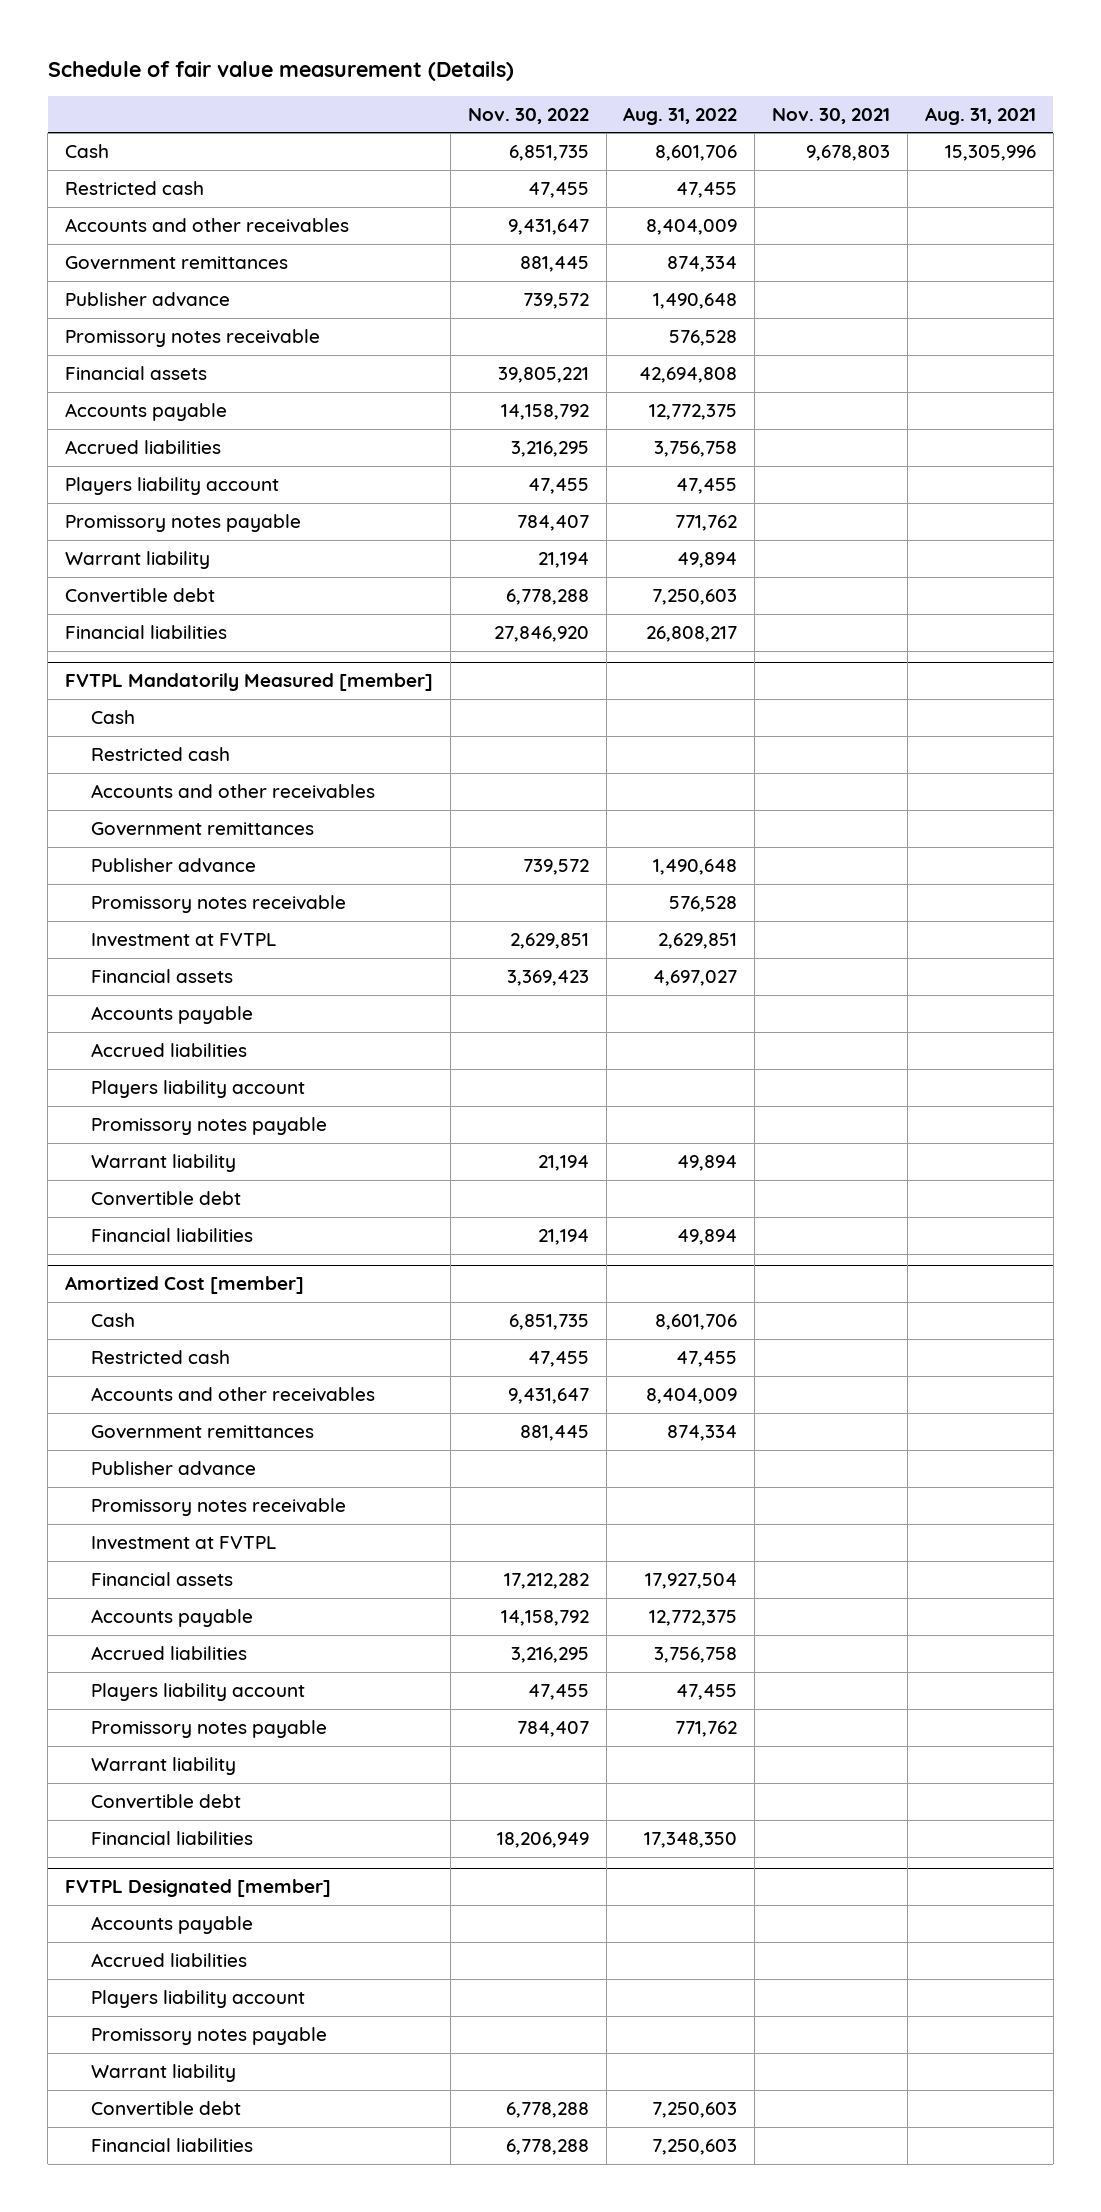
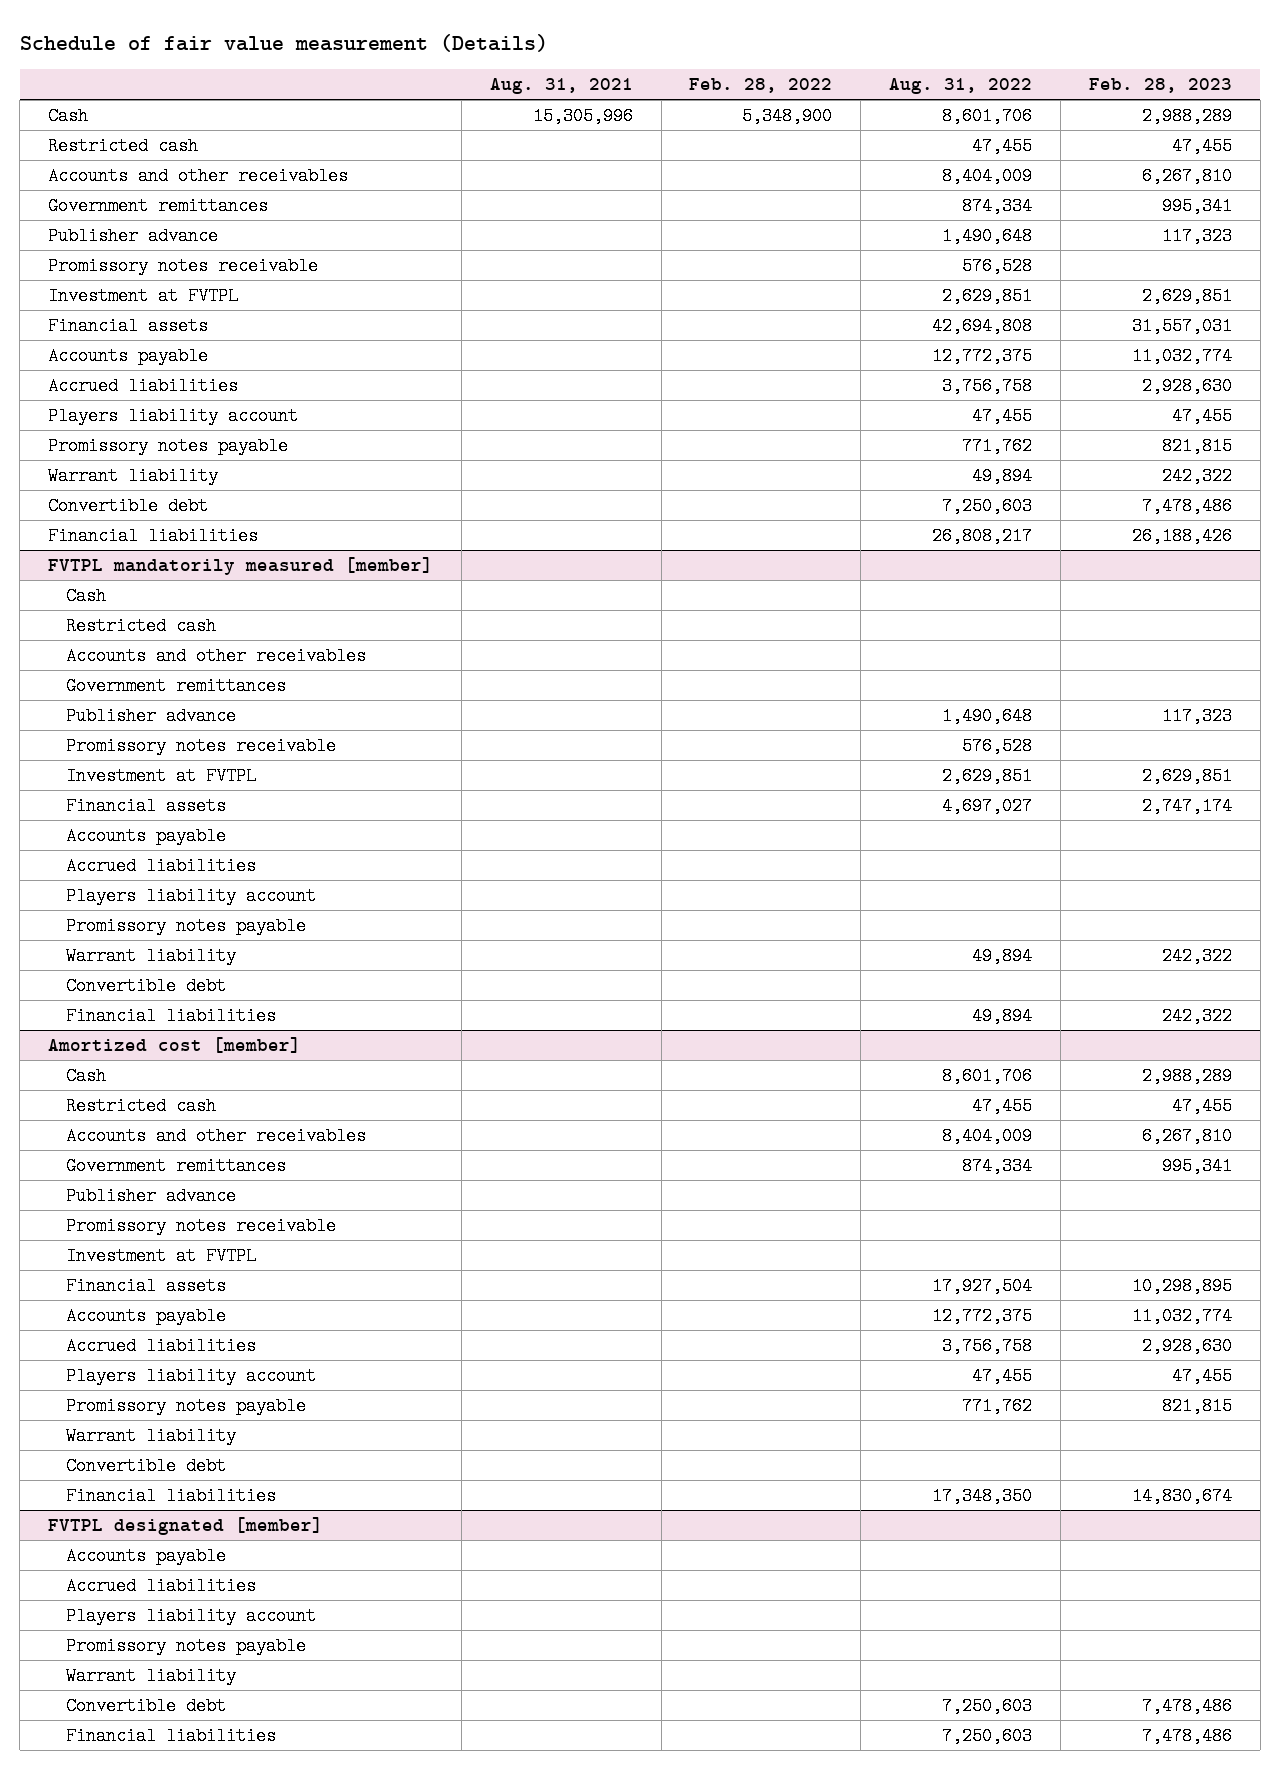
[467,107,589,124] Nov. 30, 2022 -> none
[772,107,891,124] Nov. 30, 2021 -> none
none -> [689,78,833,94] Feb. 28, 2022
none -> [1088,78,1232,94] Feb. 28, 2023
none -> [48,286,239,305] Investment at FVTPL
[65,673,434,692] FVTPL Mandatorily Measured [member] -> [48,556,434,575] FVTPL mandatorily measured [member]
[65,1276,305,1295] Amortized Cost [member] -> [48,1036,302,1053] Amortized cost [member]
[65,1879,332,1898] FVTPL Designated [member] -> [48,1516,324,1535] FVTPL designated [member]

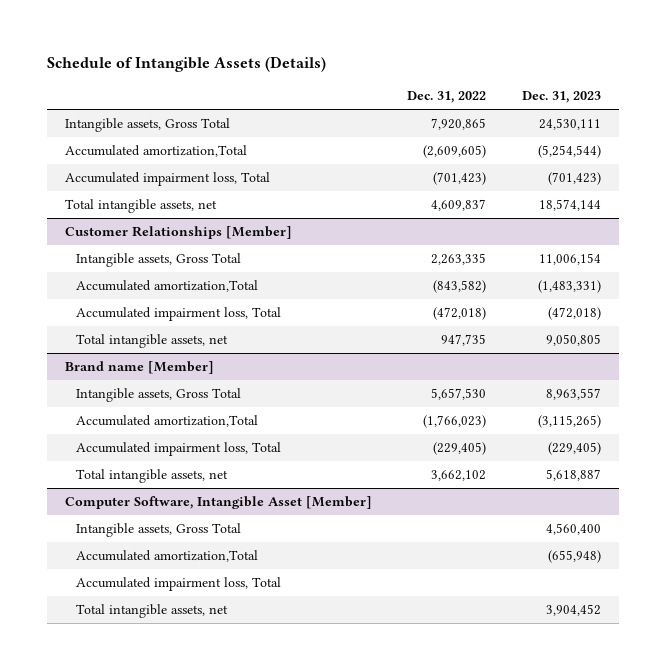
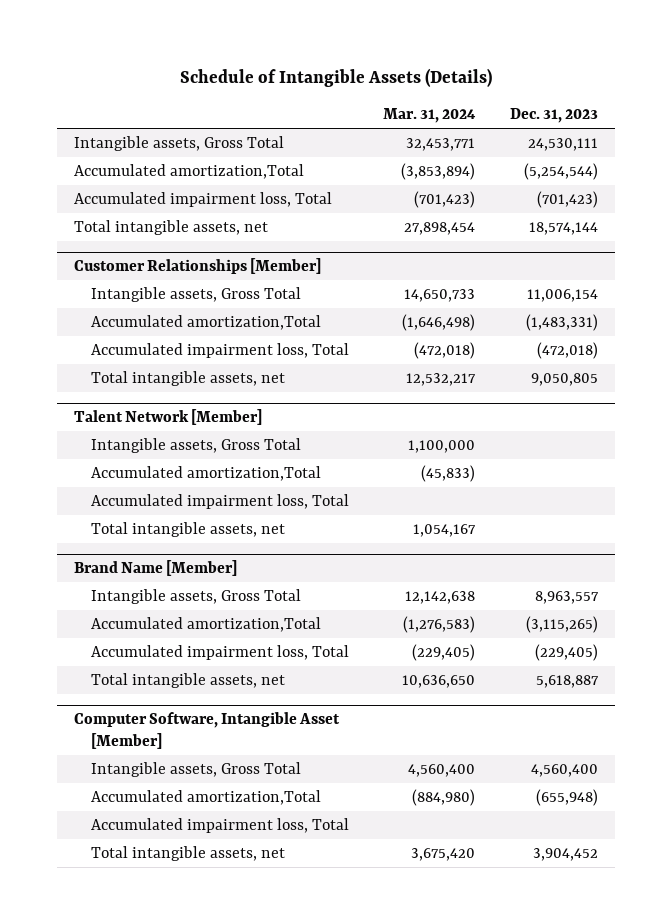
[407,91,487,104] Dec. 31, 2022 -> none
none -> [383,108,477,124] Mar. 31, 2024
none -> [73,408,262,425] Talent Network [Member]
none -> [90,437,301,453] Intangible assets, Gross Total
none -> [90,465,321,481] Accumulated amortization,Total
none -> [90,493,349,509] Accumulated impairment loss, Total
none -> [90,521,285,537] Total intangible assets, net
[64,361,214,375] Brand name [Member] -> [73,559,237,576] Brand Name [Member]

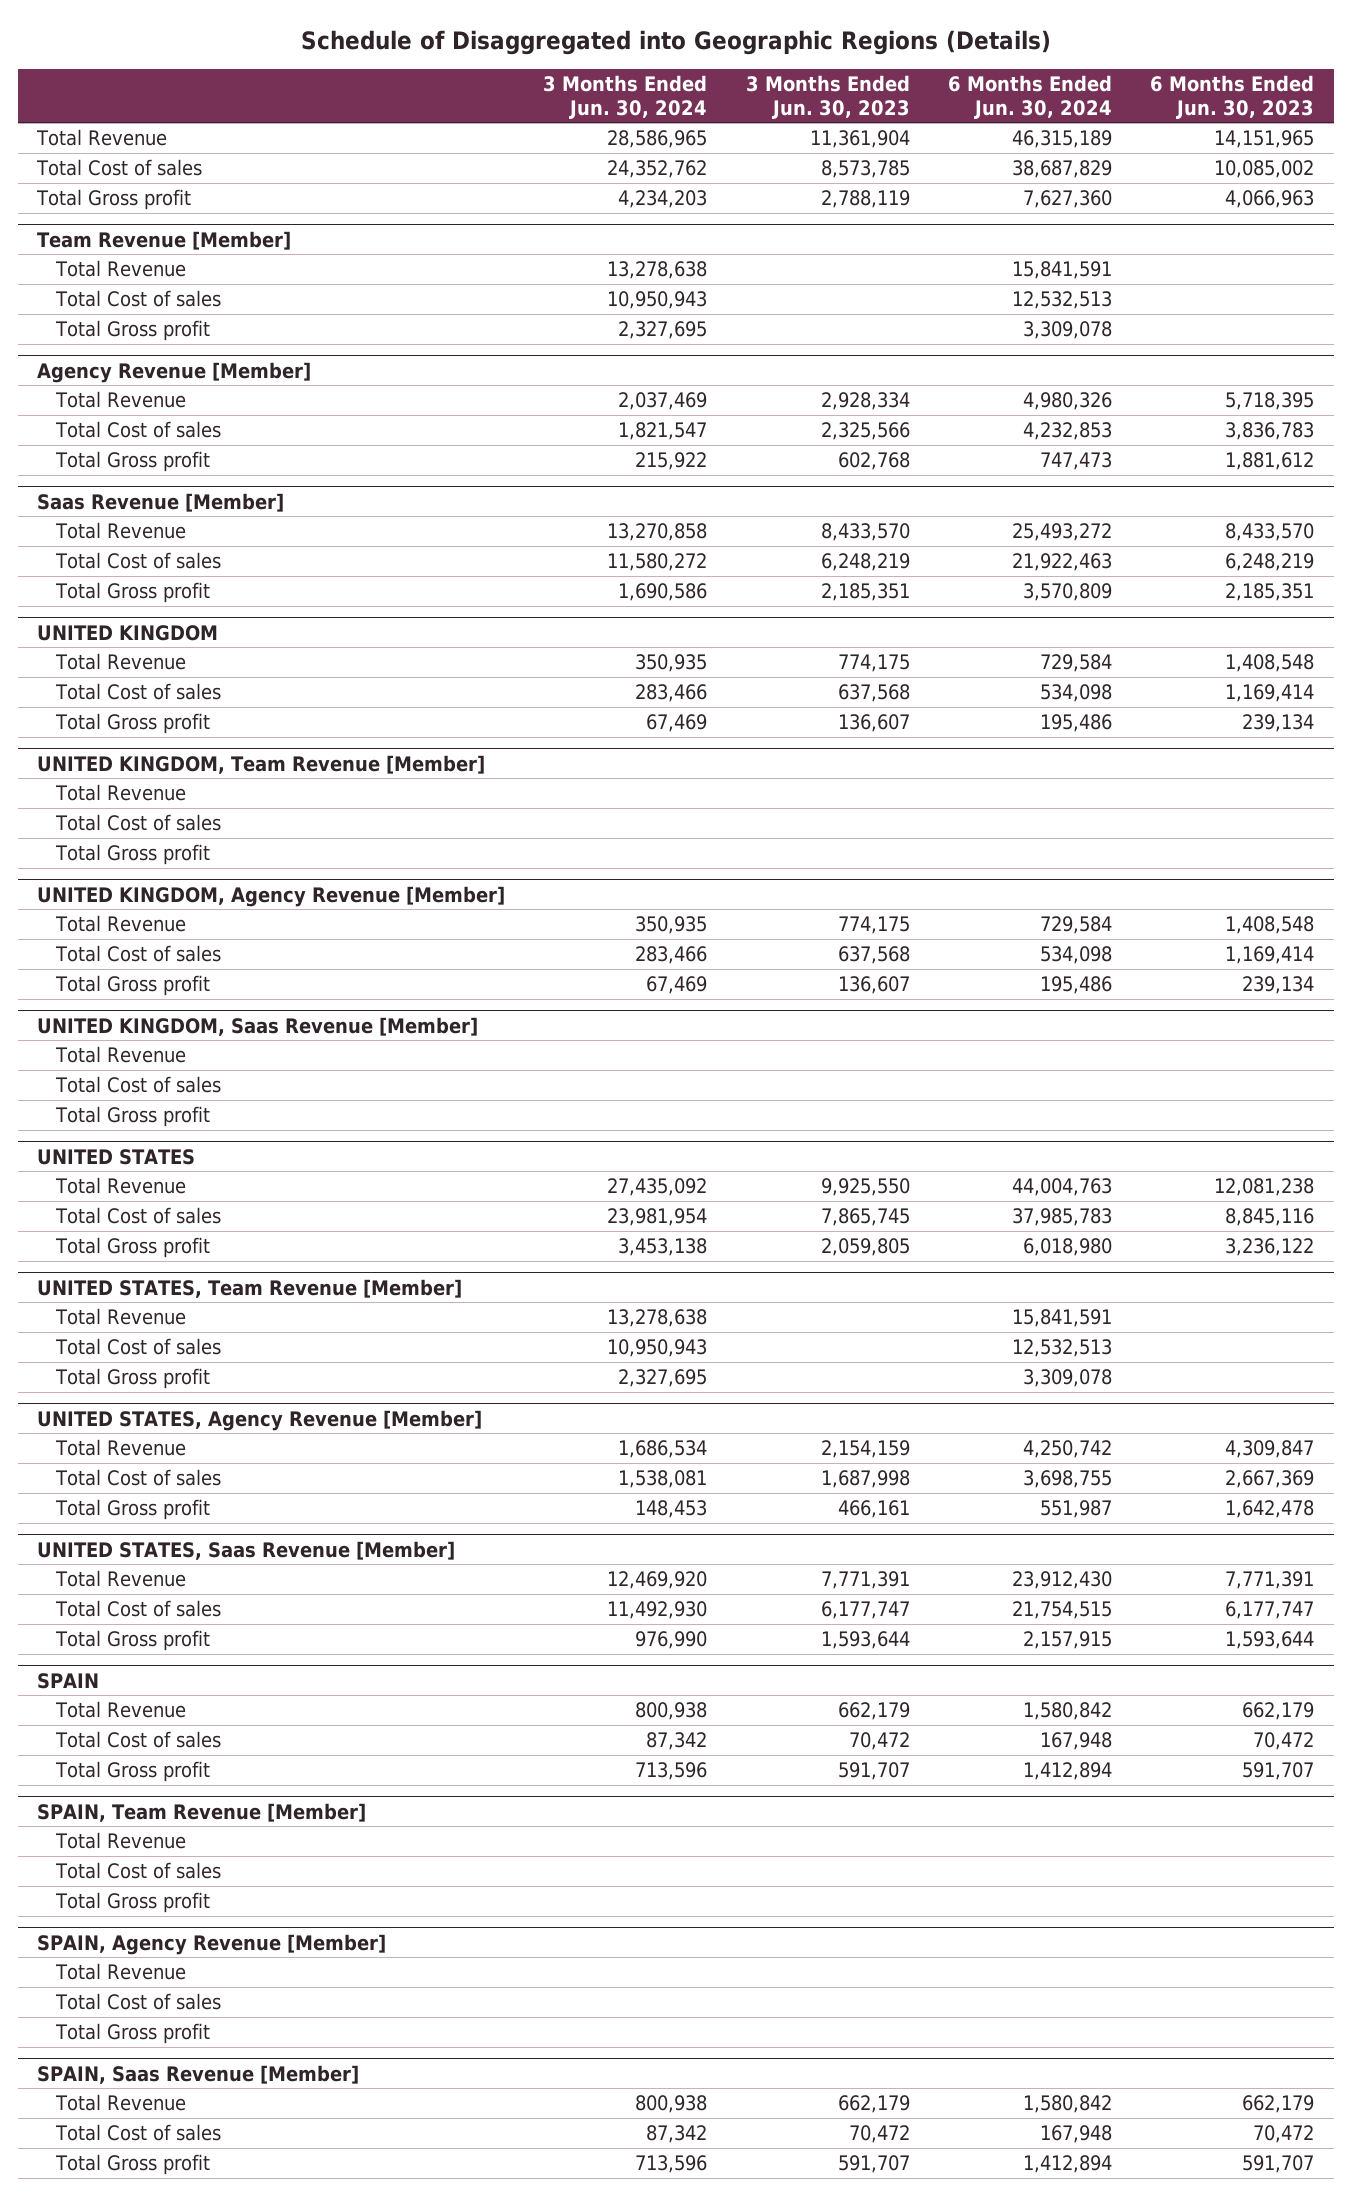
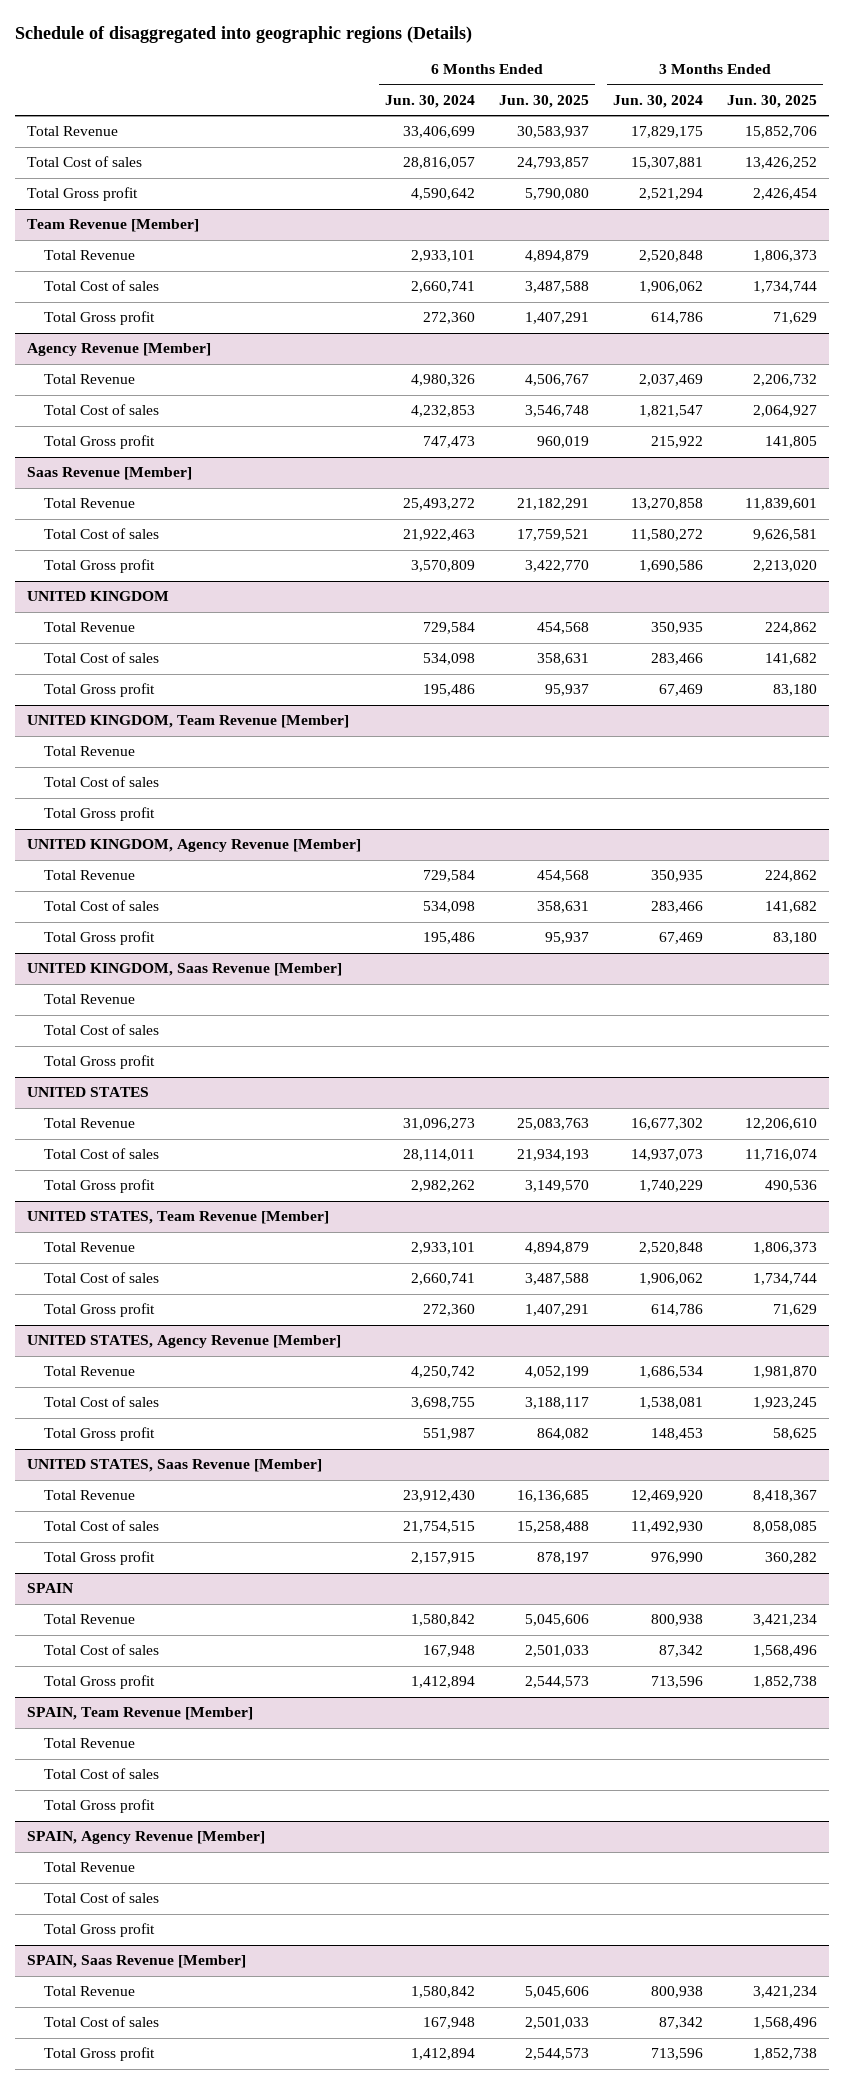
[300,29,1051,55] Schedule of Disaggregated into Geographic Regions (Details) -> [14,25,472,43] Schedule of disaggregated into geographic regions (Details)
[745,75,910,119] 3 Months Ended Jun. 30, 2023 -> none
[1150,75,1315,119] 6 Months Ended Jun. 30, 2023 -> none
none -> [498,95,589,109] Jun. 30, 2025
none -> [726,95,817,109] Jun. 30, 2025
[607,130,708,149] 28,586,965 -> [630,126,703,139] 17,829,175
[1012,130,1113,149] 46,315,189 -> [402,126,475,139] 33,406,699
[607,160,708,179] 24,352,762 -> [630,157,703,170] 15,307,881
[1012,160,1113,179] 38,687,829 -> [402,157,475,170] 28,816,057
[618,190,708,209] 4,234,203 -> [638,188,703,201] 2,521,294
[1023,190,1113,209] 7,627,360 -> [410,188,475,201] 4,590,642
[607,261,708,280] 13,278,638 -> [638,250,703,263] 2,520,848
[1012,261,1113,280] 15,841,591 -> [410,250,475,263] 2,933,101
[607,291,708,310] 10,950,943 -> [638,281,703,294] 1,906,062
[1012,291,1113,310] 12,532,513 -> [410,281,475,294] 2,660,741
[618,321,708,340] 2,327,695 -> [650,312,703,325] 614,786
[1023,321,1113,340] 3,309,078 -> [422,312,475,325] 272,360
[607,1178,708,1197] 27,435,092 -> [630,1118,703,1131] 16,677,302
[1012,1178,1113,1197] 44,004,763 -> [402,1118,475,1131] 31,096,273
[607,1208,708,1227] 23,981,954 -> [630,1149,703,1162] 14,937,073
[1012,1208,1113,1227] 37,985,783 -> [402,1149,475,1162] 28,114,011
[618,1238,708,1257] 3,453,138 -> [638,1180,703,1193] 1,740,229
[1023,1238,1113,1257] 6,018,980 -> [410,1180,475,1193] 2,982,262
[607,1309,708,1328] 13,278,638 -> [638,1242,703,1255] 2,520,848
[1012,1309,1113,1328] 15,841,591 -> [410,1242,475,1255] 2,933,101
[607,1339,708,1358] 10,950,943 -> [638,1273,703,1286] 1,906,062
[1012,1339,1113,1358] 12,532,513 -> [410,1273,475,1286] 2,660,741
[618,1369,708,1388] 2,327,695 -> [650,1304,703,1317] 614,786
[1023,1369,1113,1388] 3,309,078 -> [422,1304,475,1317] 272,360

